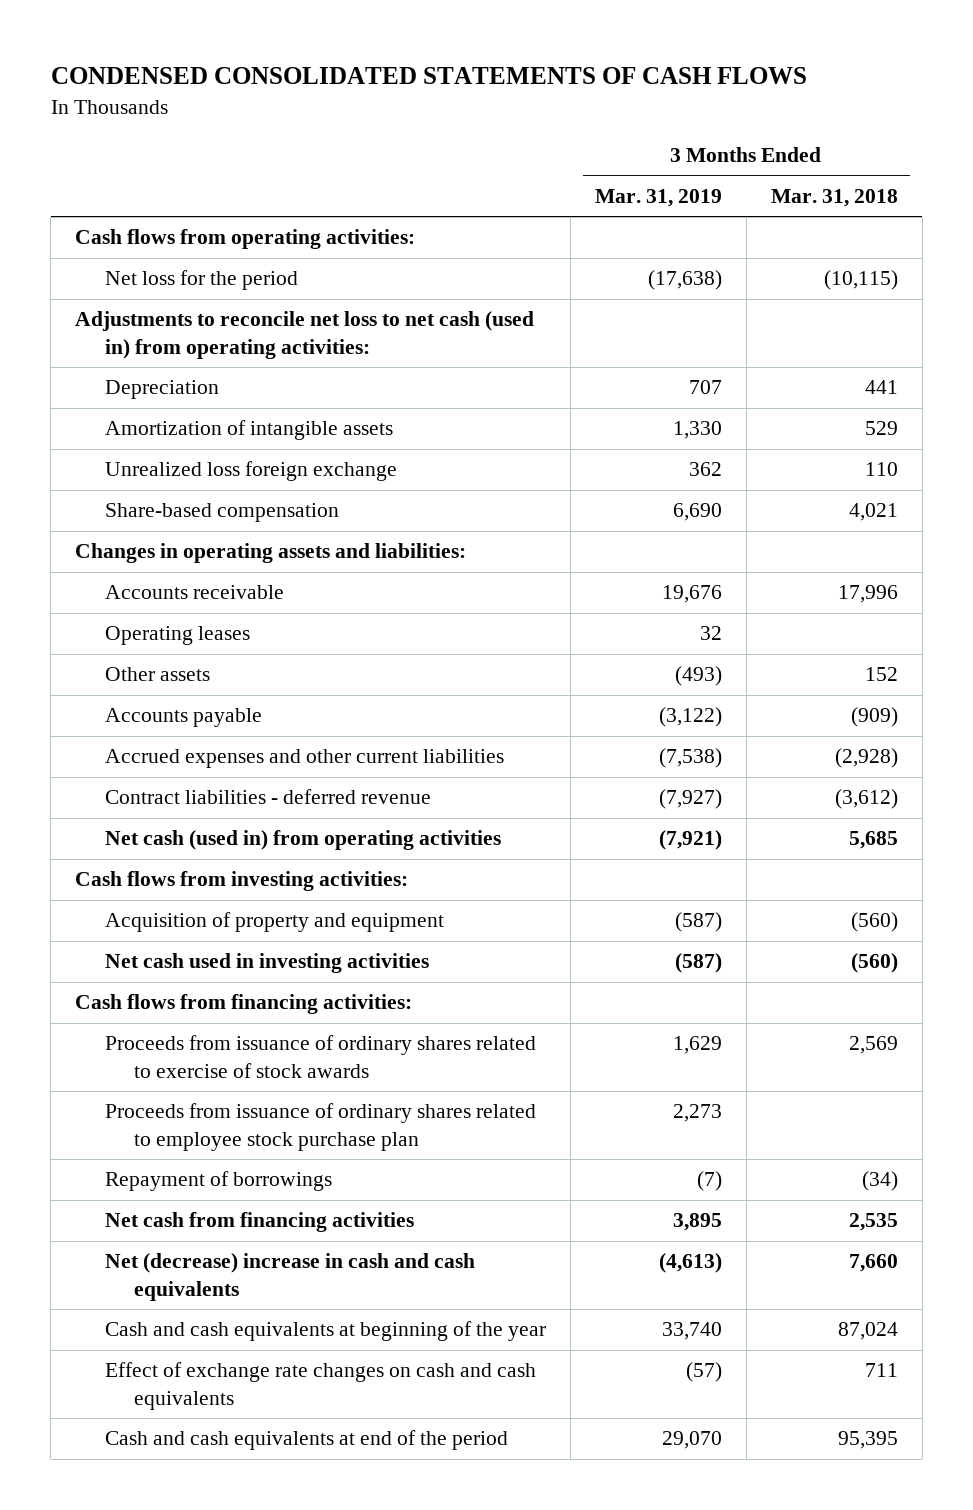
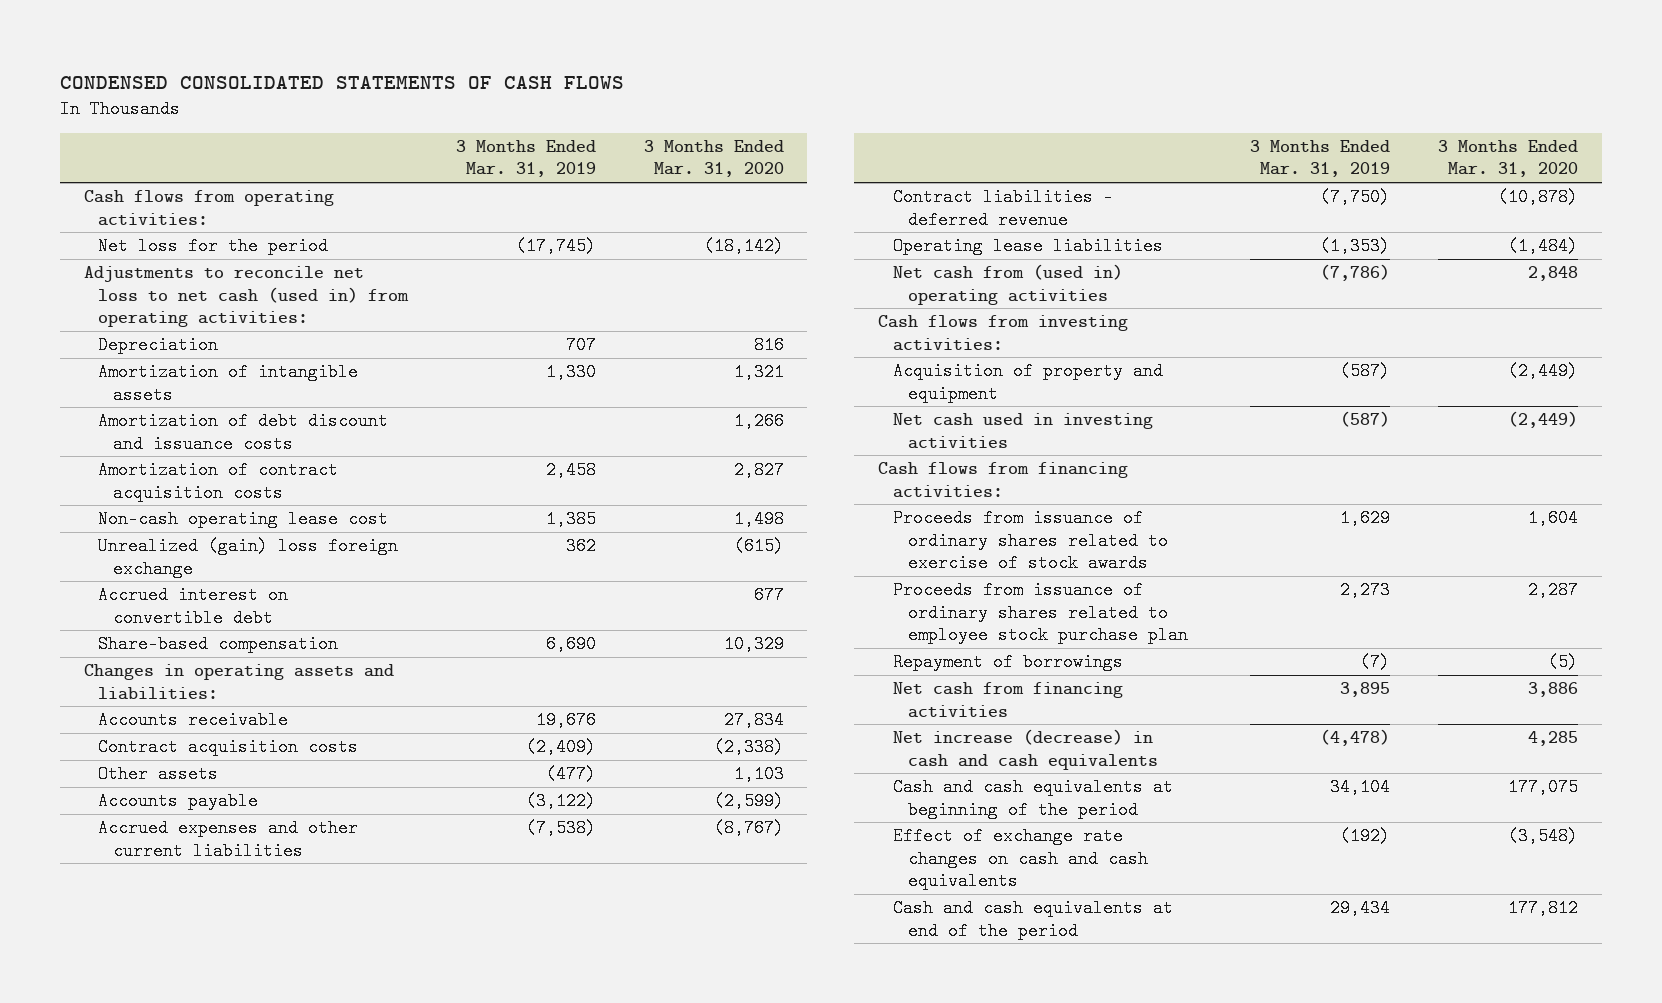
[770,189,898,208] Mar. 31, 2018 -> none
none -> [643,140,784,178] 3 Months Ended Mar. 31, 2020
[647,270,722,291] (17,638) -> [516,237,597,256] (17,745)
none -> [98,412,389,453] Amortization of debt discount and issuance costs
none -> [98,461,339,502] Amortization of contract acquisition costs
none -> [98,510,389,529] Non-cash operating lease cost
[104,461,397,482] Unrealized loss foreign exchange -> [98,537,399,578] Unrealized (gain) loss foreign exchange
none -> [98,586,289,627] Accrued interest on convertible debt
[104,626,250,646] Operating leases -> none
none -> [98,738,359,757] Contract acquisition costs
[674,666,722,687] (493) -> [546,765,597,784] (477)
[658,789,722,810] (7,927) -> [1320,188,1391,207] (7,750)
none -> [892,237,1163,256] Operating lease liabilities
[104,830,501,851] Net cash (used in) from operating activities -> [892,264,1123,305] Net cash from (used in) operating activities
[658,830,722,851] (7,921) -> [1320,264,1391,282] (7,786)
[104,1253,475,1301] Net (decrease) increase in cash and cash equivalents -> [892,729,1158,770] Net increase (decrease) in cash and cash equivalents
[658,1253,722,1274] (4,613) -> [1320,729,1391,747] (4,478)
[104,1321,546,1342] Cash and cash equivalents at beginning of the year -> [892,778,1173,819] Cash and cash equivalents at beginning of the period
[661,1322,722,1341] 33,740 -> [1330,778,1391,797] 34,104
[685,1362,722,1383] (57) -> [1340,827,1391,846] (192)
[661,1431,722,1450] 29,070 -> [1330,899,1391,918] 29,434

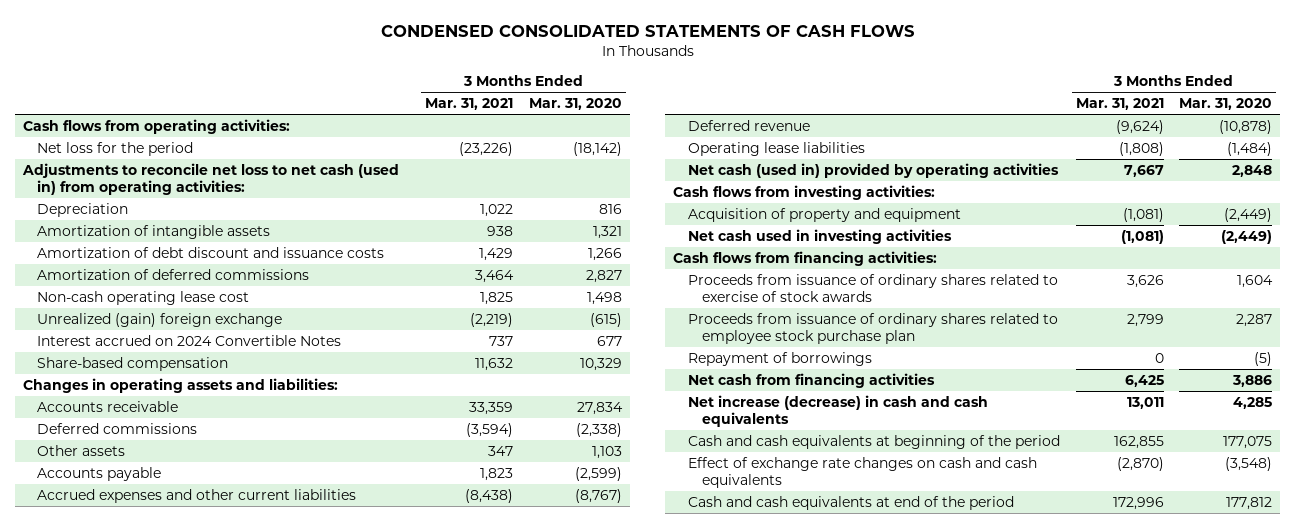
[456,140,597,178] 3 Months Ended Mar. 31, 2019 -> none
none -> [425,98,514,111] Mar. 31, 2021
[98,461,339,502] Amortization of contract acquisition costs -> [37,268,310,280] Amortization of deferred commissions
[98,537,399,578] Unrealized (gain) loss foreign exchange -> [37,312,283,327] Unrealized (gain) foreign exchange
[98,586,289,627] Accrued interest on convertible debt -> [37,334,342,346] Interest accrued on 2024 Convertible Notes
[98,738,359,757] Contract acquisition costs -> [37,422,198,434] Deferred commissions
[892,188,1113,229] Contract liabilities - deferred revenue -> [687,119,810,131] Deferred revenue
[892,264,1123,305] Net cash from (used in) operating activities -> [687,162,1059,178] Net cash (used in) provided by operating activities

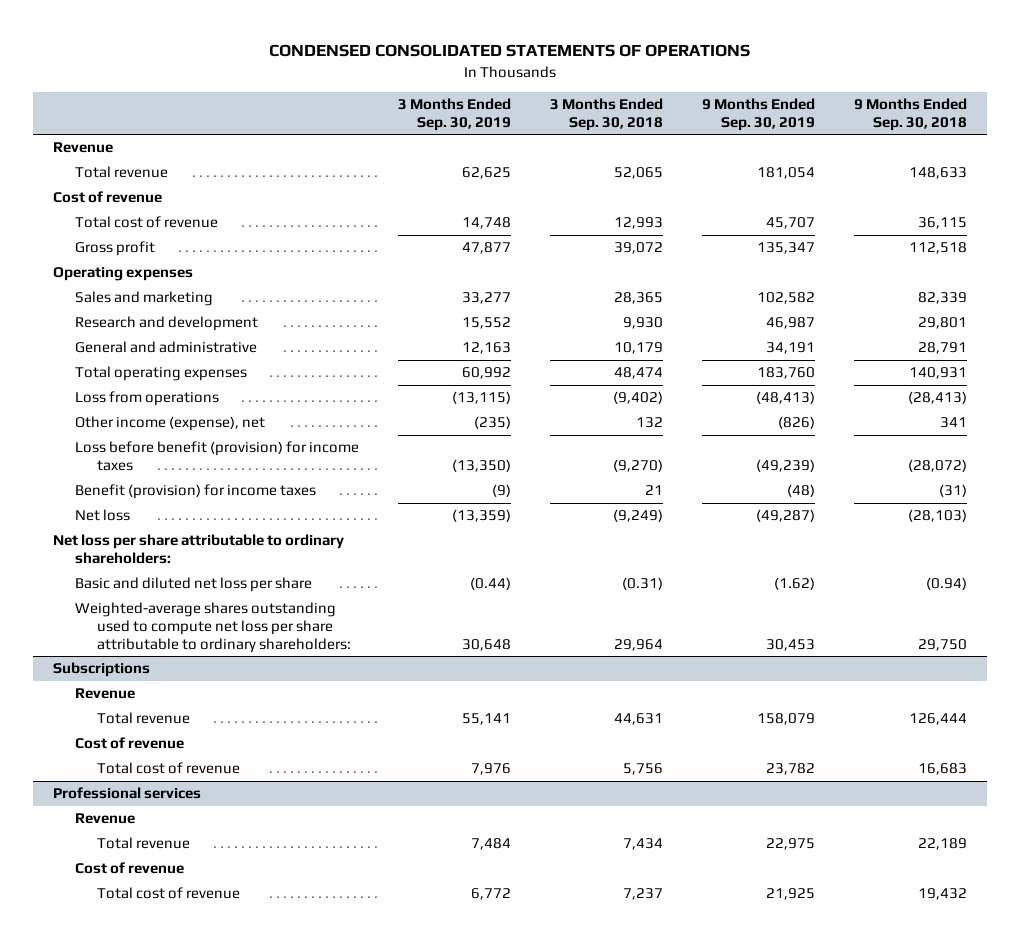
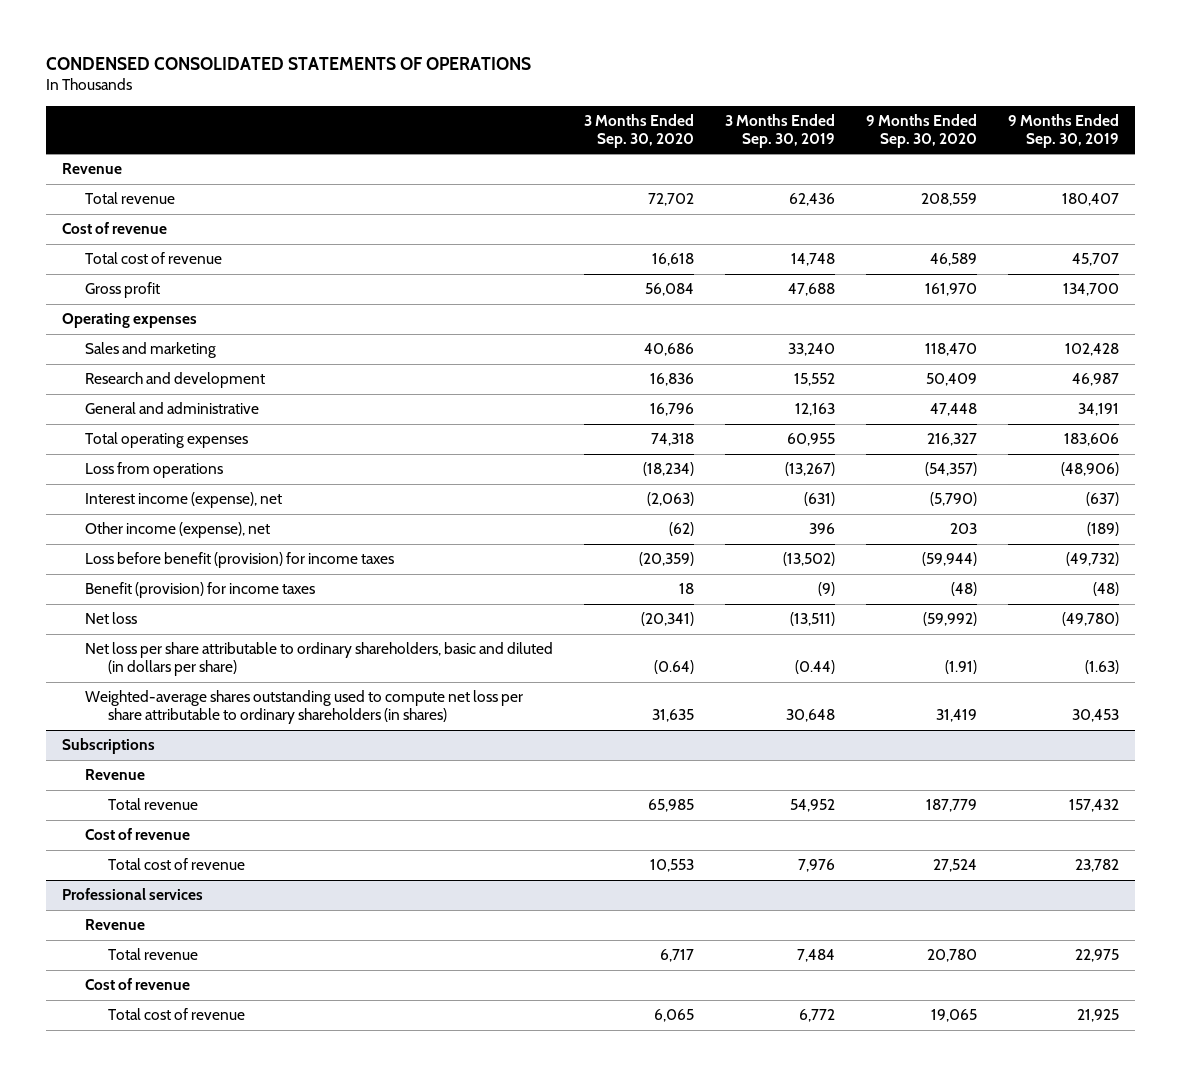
[549,97,663,131] 3 Months Ended Sep. 30, 2018 -> none
[854,97,968,131] 9 Months Ended Sep. 30, 2018 -> none
none -> [584,113,695,148] 3 Months Ended Sep. 30, 2020
none -> [866,113,978,148] 9 Months Ended Sep. 30, 2020
[461,167,511,180] 62,625 -> [789,193,836,207] 62,436
[756,167,815,180] 181,054 -> [1062,193,1120,207] 180,407
[461,242,511,255] 47,877 -> [788,283,836,297] 47,688
[756,242,815,255] 135,347 -> [1063,283,1120,297] 134,700
[461,292,511,305] 33,277 -> [788,343,836,357] 33,240
[756,292,815,305] 102,582 -> [1065,343,1120,357] 102,428
[461,367,511,380] 60,992 -> [787,433,836,447] 60,955
[756,367,815,380] 183,760 -> [1064,433,1120,447] 183,606
[451,391,511,405] (13,115) -> [785,462,836,477] (13,267)
[755,391,815,405] (48,413) -> [1061,462,1120,477] (48,906)
none -> [85,492,283,509] Interest income (expense), net
[473,416,511,430] (235) -> [809,523,836,535] 396
[777,416,815,430] (826) -> [1087,522,1120,537] (189)
[451,459,511,473] (13,350) -> [783,552,836,567] (13,502)
[755,459,815,473] (49,239) -> [1066,552,1120,567] (49,732)
[52,534,344,565] Net loss per share attributable to ordinary shareholders: -> none
[451,509,511,523] (13,359) -> [790,612,836,627] (13,511)
[755,509,815,523] (49,287) -> [1062,612,1120,627] (49,780)
[74,577,312,593] Basic and diluted net loss per share -> [85,642,554,677] Net loss per share attributable to ordinary shareholders, basic and diluted (in dollars per share)
[773,577,815,591] (1.62) -> [1085,660,1120,675] (1.63)
[74,602,352,653] Weighted-average shares outstanding used to compute net loss per share attributable to ordinary shareholders: -> [85,690,524,725] Weighted-average shares outstanding used to compute net loss per share attributable to ordinary shareholders (in shares)
[461,713,511,726] 55,141 -> [790,799,836,813] 54,952
[756,713,815,726] 158,079 -> [1069,799,1120,813] 157,432

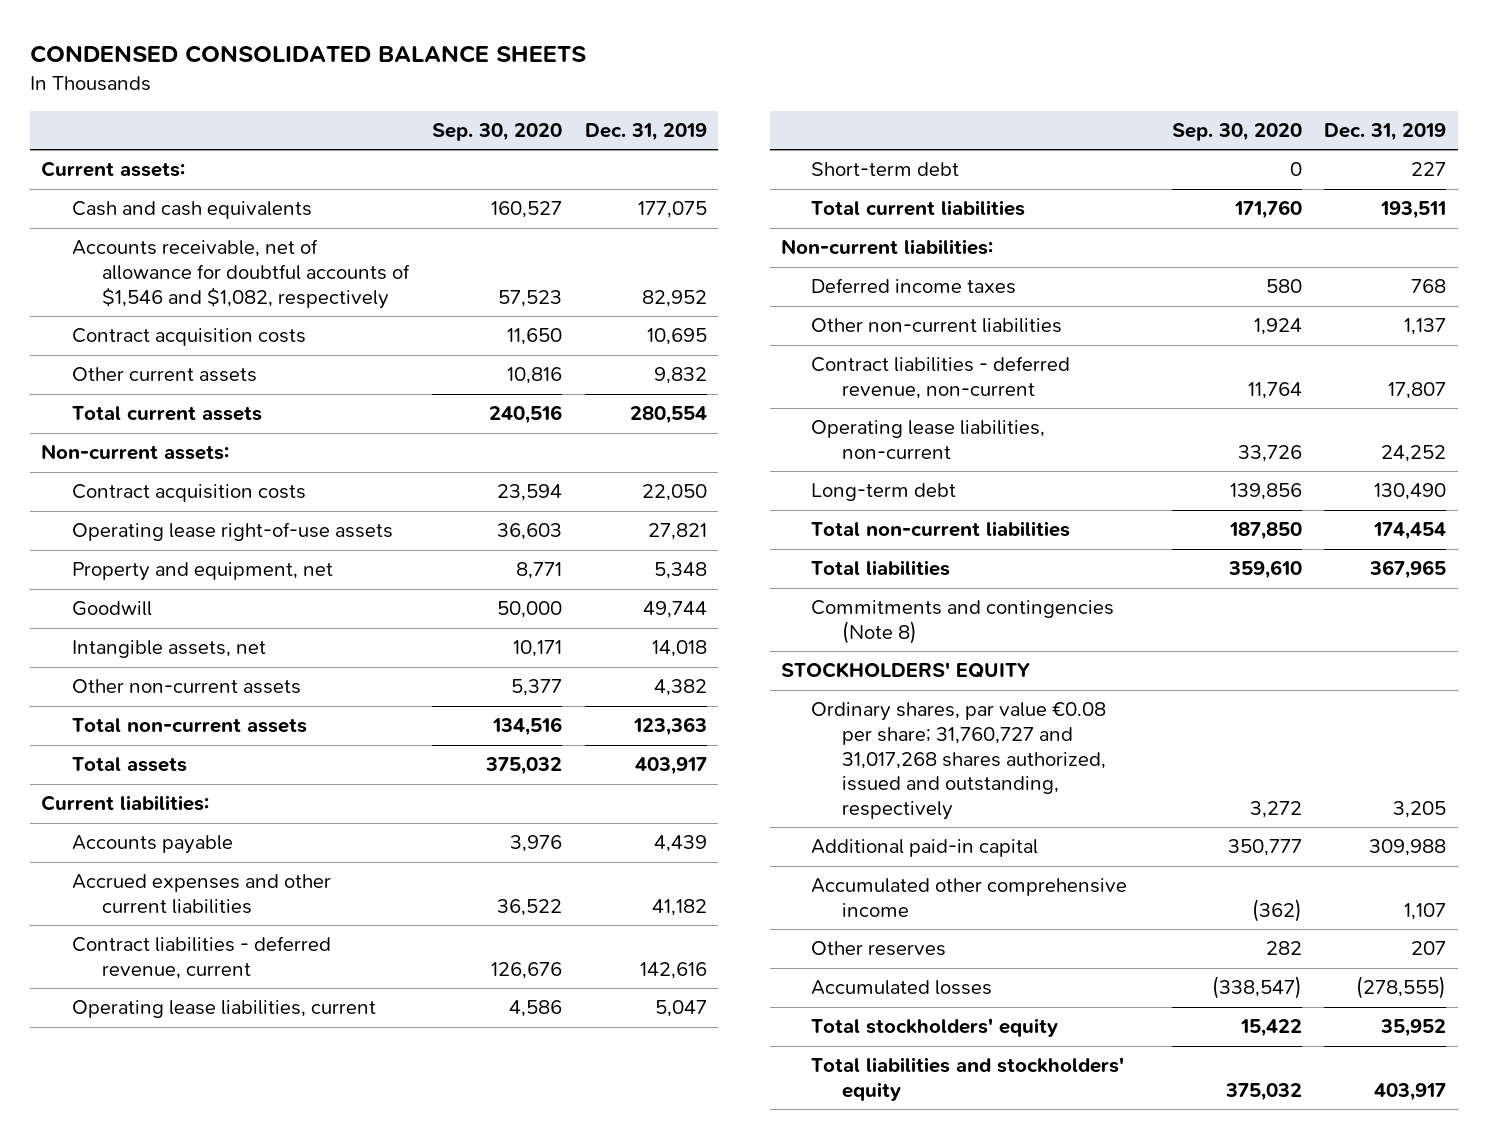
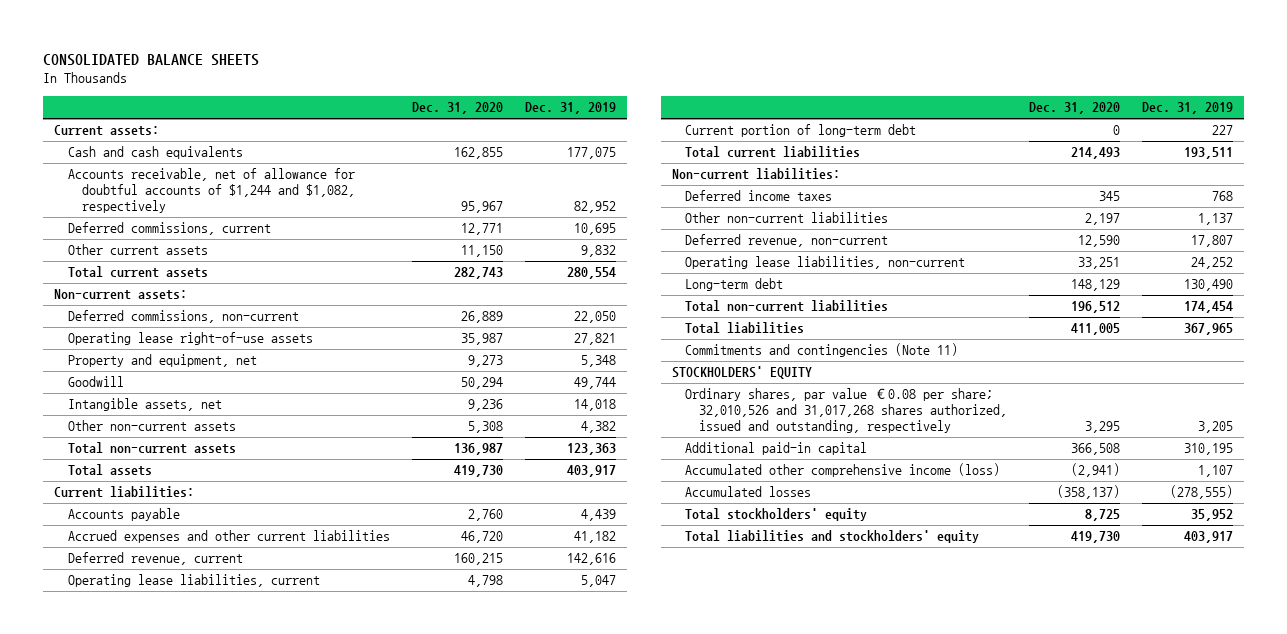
[29,45,586,64] CONDENSED CONSOLIDATED BALANCE SHEETS -> [43,54,260,67] CONSOLIDATED BALANCE SHEETS
[431,123,562,142] Sep. 30, 2020 -> none
none -> [412,102,504,115] Dec. 31, 2020
[71,239,410,309] Accounts receivable, net of allowance for doubtful accounts of $1,546 and $1,082, respectively -> [68,168,356,214] Accounts receivable, net of allowance for doubtful accounts of $1,244 and $1,082, respectively
[71,328,306,347] Contract acquisition costs -> [68,222,272,236] Deferred commissions, current
[71,484,306,503] Contract acquisition costs -> [68,310,300,324] Deferred commissions, non-current
[71,936,331,980] Contract liabilities - deferred revenue, current -> [68,552,244,566] Deferred revenue, current
[811,162,960,177] Short-term debt -> [685,124,917,138] Current portion of long-term debt
[811,356,1071,400] Contract liabilities - deferred revenue, non-current -> [685,234,889,248] Deferred revenue, non-current
[811,600,1115,645] Commitments and contingencies (Note 8) -> [685,343,959,358] Commitments and contingencies (Note 11)
[811,941,947,957] Other reserves -> none
[811,702,1107,820] Ordinary shares, par value €0.08 per share; 31,760,727 and 31,017,268 shares authorized, issued and outstanding, respectively -> [685,388,1008,434] Ordinary shares, par value €0.08 per share; 32,010,526 and 31,017,268 shares authorized, issued and outstanding, respectively
[1369,839,1447,857] 309,988 -> [1184,443,1234,456] 310,195
[811,878,1128,918] Accumulated other comprehensive income -> [685,463,1001,478] Accumulated other comprehensive income (loss)

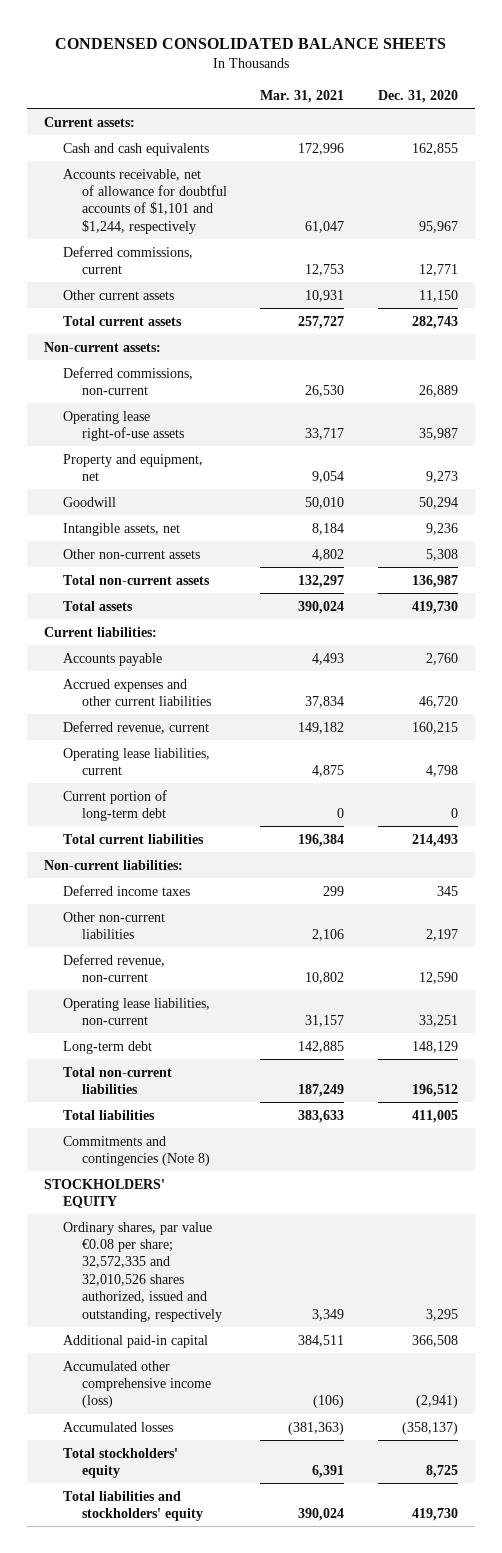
[43,54,260,67] CONSOLIDATED BALANCE SHEETS -> [54,38,446,50] CONDENSED CONSOLIDATED BALANCE SHEETS
[524,102,616,115] Dec. 31, 2019 -> none
none -> [260,89,345,103] Mar. 31, 2021
[68,168,356,214] Accounts receivable, net of allowance for doubtful accounts of $1,244 and $1,082, respectively -> [62,168,227,234] Accounts receivable, net of allowance for doubtful accounts of $1,101 and $1,244, respectively
[685,343,959,358] Commitments and contingencies (Note 11) -> [62,1135,210,1166] Commitments and contingencies (Note 8)
[685,388,1008,434] Ordinary shares, par value €0.08 per share; 32,010,526 and 31,017,268 shares authorized, issued and outstanding, respectively -> [62,1221,222,1322] Ordinary shares, par value €0.08 per share; 32,572,335 and 32,010,526 shares authorized, issued and outstanding, respectively

